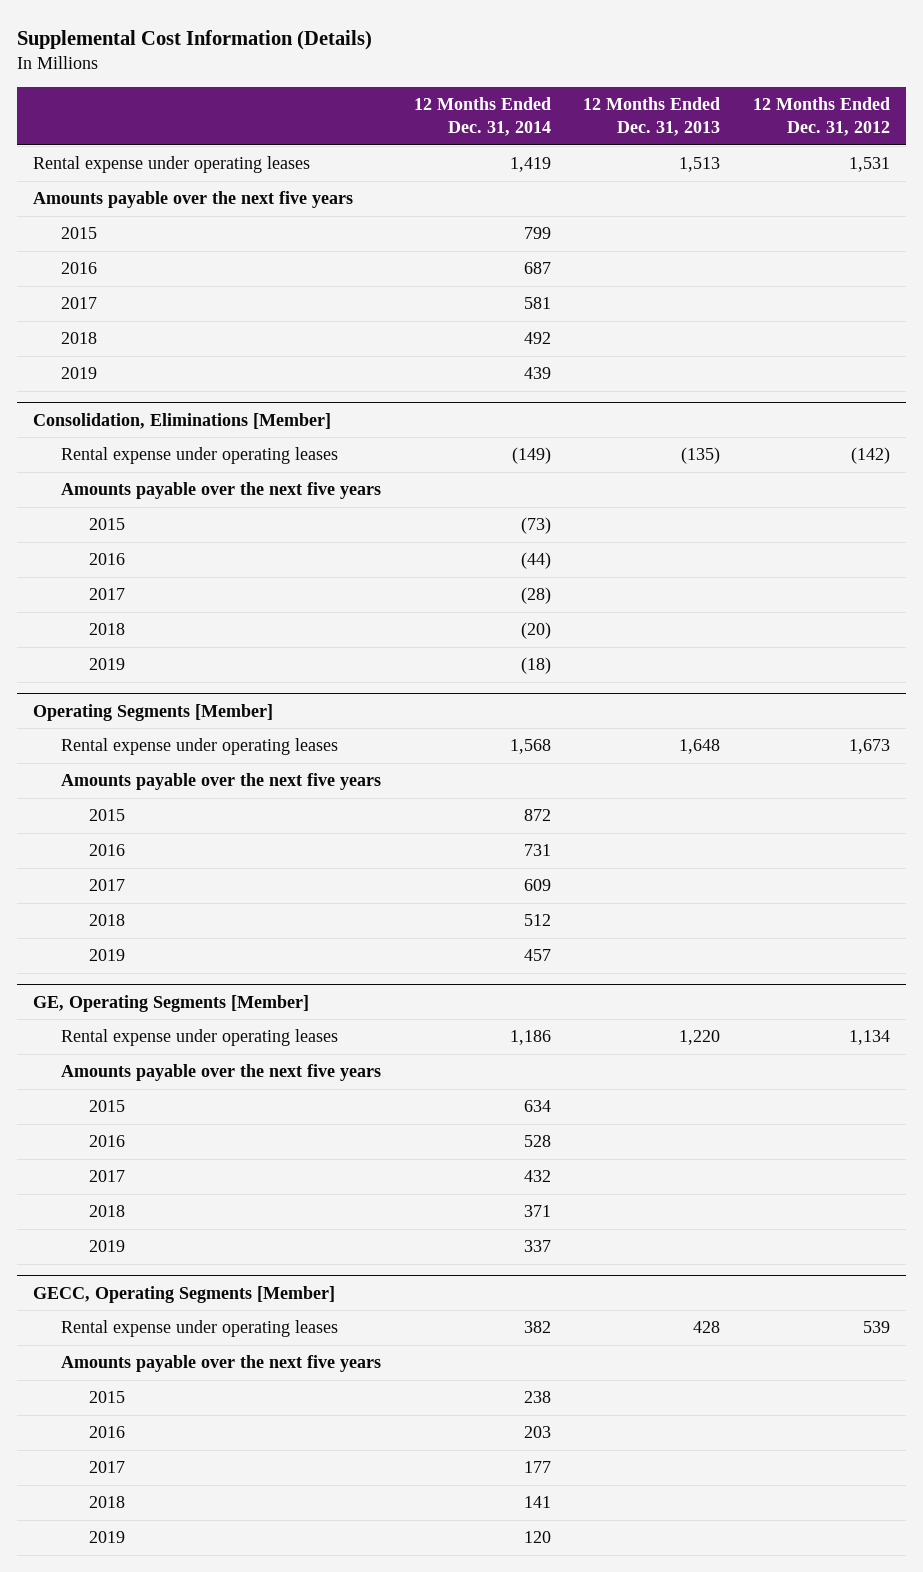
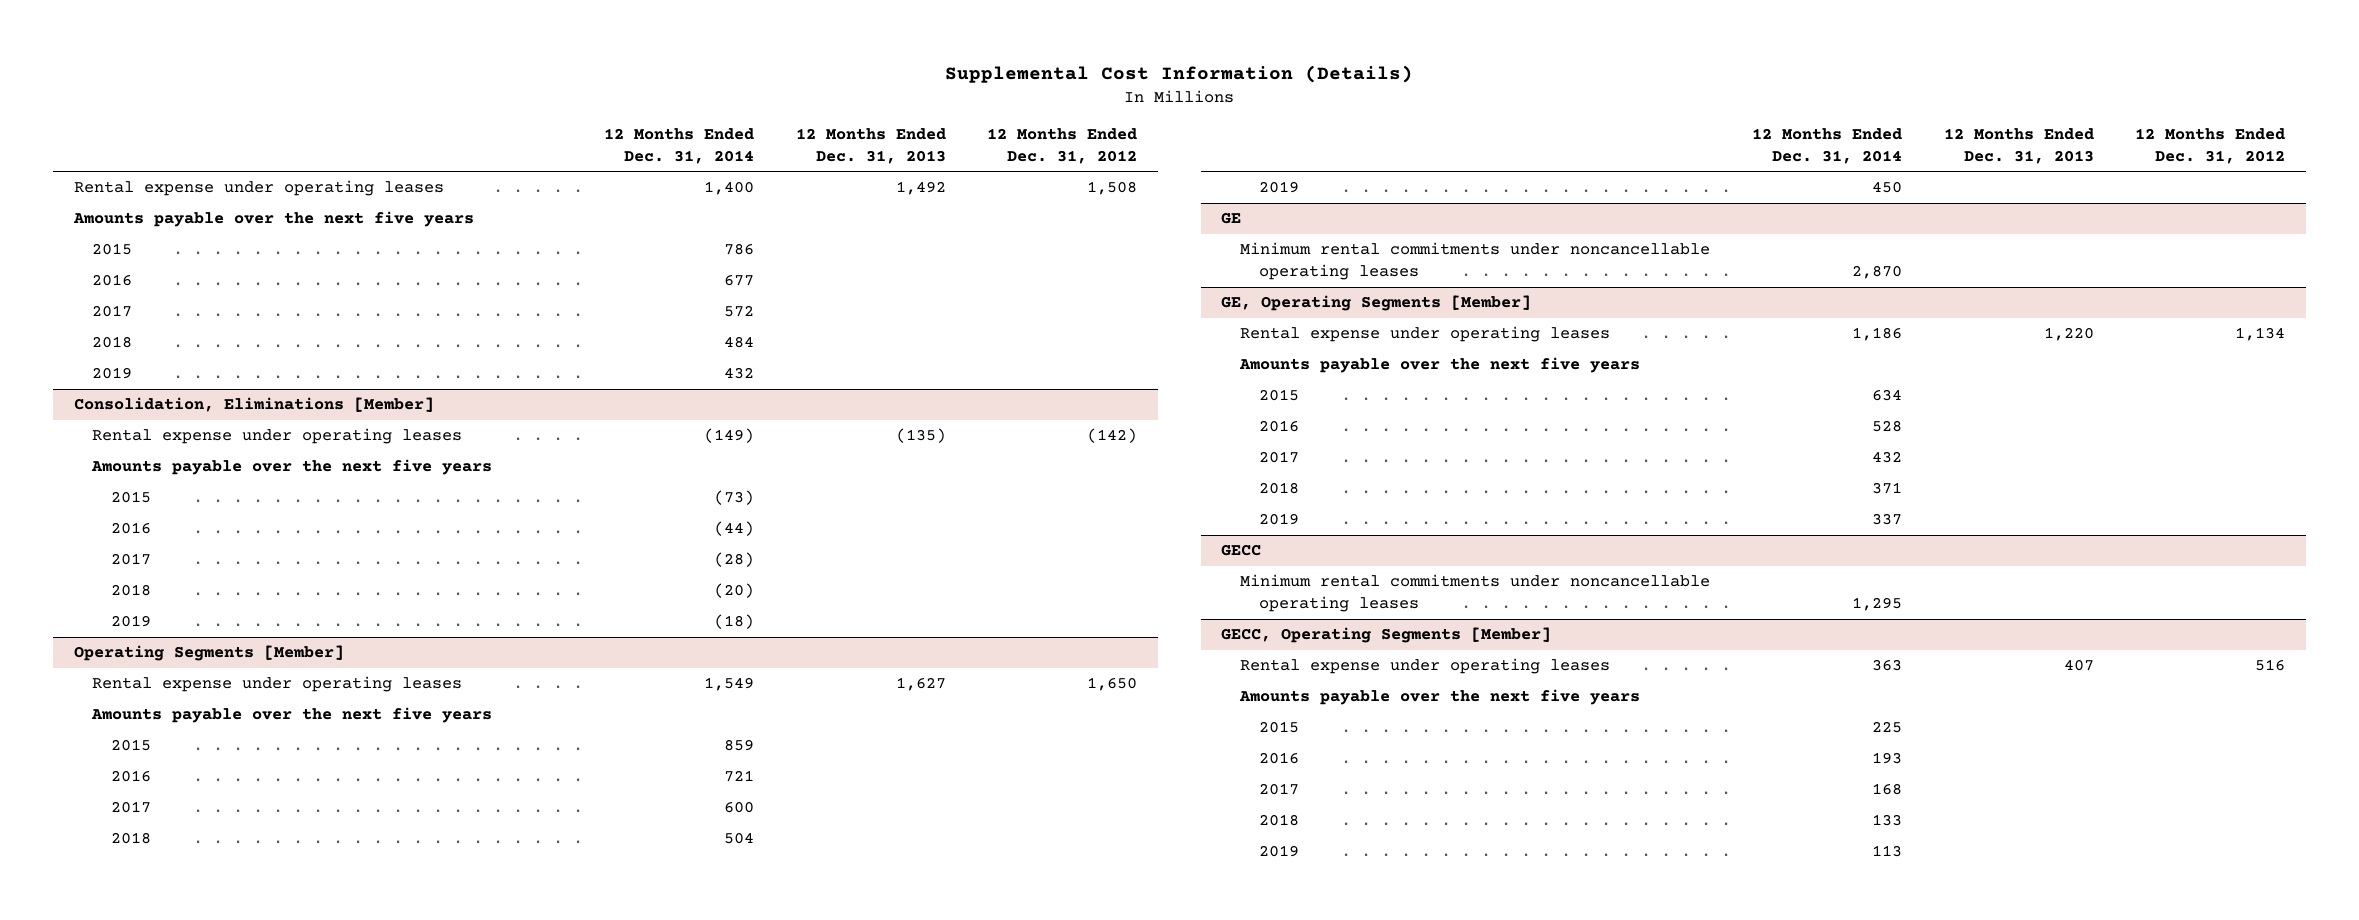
[509,157,551,173] 1,419 -> [703,181,754,196] 1,400
[679,157,721,173] 1,513 -> [895,181,946,196] 1,492
[848,157,890,173] 1,531 -> [1087,181,1138,196] 1,508
[523,227,551,240] 799 -> [723,243,754,256] 786
[523,262,551,275] 687 -> [723,274,754,287] 677
[523,297,551,310] 581 -> [723,305,754,318] 572
[523,332,551,345] 492 -> [723,336,754,349] 484
[523,367,551,380] 439 -> [723,367,754,380] 432
[509,739,551,755] 1,568 -> [703,677,754,692] 1,549
[679,739,721,755] 1,648 -> [895,677,946,692] 1,627
[848,739,890,755] 1,673 -> [1087,677,1138,692] 1,650
[523,809,551,822] 872 -> [723,739,754,752] 859
[523,844,551,857] 731 -> [723,770,754,783] 721
[523,879,551,892] 609 -> [723,801,754,814] 600
[523,914,551,927] 512 -> [723,832,754,845] 504
[523,949,551,962] 457 -> [1871,181,1902,194] 450
none -> [1221,212,1242,225] GE
none -> [1240,242,1711,281] Minimum rental commitments under noncancellable operating leases
none -> [1221,544,1262,557] GECC
none -> [1240,574,1711,613] Minimum rental commitments under noncancellable operating leases
[523,1321,551,1334] 382 -> [1871,659,1902,672] 363
[693,1321,721,1334] 428 -> [2063,659,2094,672] 407
[862,1321,890,1334] 539 -> [2255,659,2286,672] 516
[523,1391,551,1404] 238 -> [1871,721,1902,734] 225
[523,1426,551,1439] 203 -> [1871,752,1902,765] 193
[523,1461,551,1474] 177 -> [1871,783,1902,796] 168
[523,1496,551,1509] 141 -> [1871,814,1902,827] 133
[523,1531,551,1544] 120 -> [1871,845,1902,858] 113

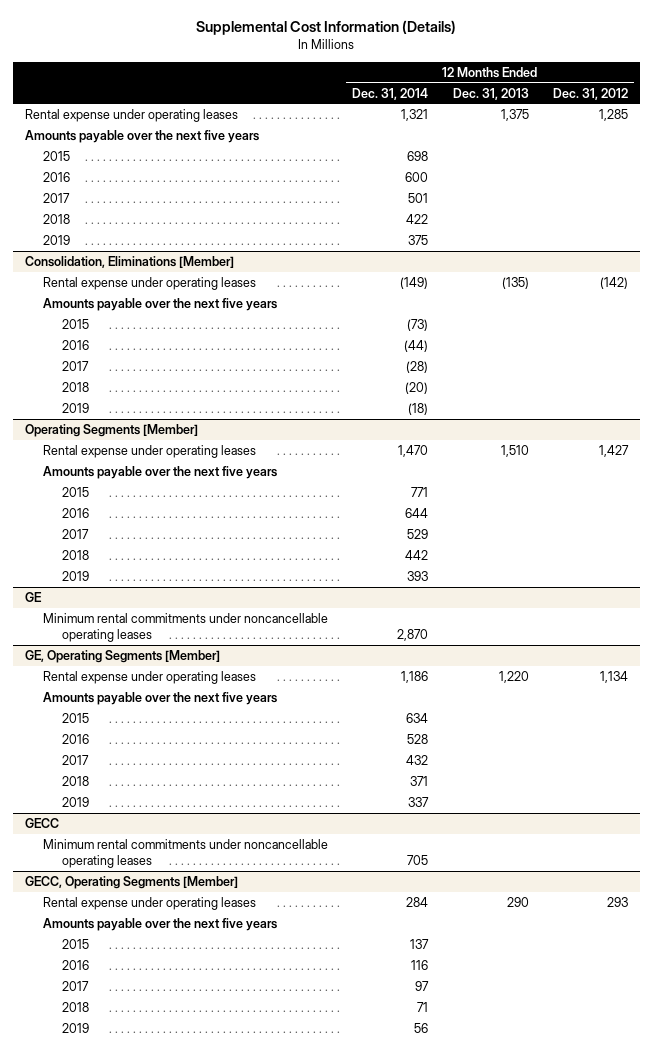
[703,181,754,196] 1,400 -> [401,108,429,121] 1,321
[895,181,946,196] 1,492 -> [500,108,529,121] 1,375
[1087,181,1138,196] 1,508 -> [598,108,628,121] 1,285
[723,243,754,256] 786 -> [407,150,429,161] 698
[723,274,754,287] 677 -> [405,171,429,182] 600
[723,305,754,318] 572 -> [408,192,429,203] 501
[723,336,754,349] 484 -> [406,213,429,224] 422
[723,367,754,380] 432 -> [408,234,429,245] 375
[703,677,754,692] 1,549 -> [398,444,429,457] 1,470
[895,677,946,692] 1,627 -> [500,444,529,457] 1,510
[1087,677,1138,692] 1,650 -> [598,444,629,457] 1,427
[723,739,754,752] 859 -> [411,486,429,497] 771
[723,770,754,783] 721 -> [405,507,429,518] 644
[723,801,754,814] 600 -> [407,528,429,539] 529
[723,832,754,845] 504 -> [405,549,429,560] 442
[1871,181,1902,194] 450 -> [407,570,429,581] 393
[1851,597,1902,612] 1,295 -> [407,855,429,866] 705
[1871,659,1902,672] 363 -> [406,896,429,907] 284
[2063,659,2094,672] 407 -> [506,896,529,907] 290
[2255,659,2286,672] 516 -> [606,896,628,907] 293
[1871,721,1902,734] 225 -> [410,938,430,949] 137
[1871,752,1902,765] 193 -> [411,959,429,970] 116
[1871,783,1902,796] 168 -> [415,980,430,991] 97
[1871,814,1902,827] 133 -> [417,1001,429,1012] 71
[1871,845,1902,858] 113 -> [414,1022,429,1033] 56

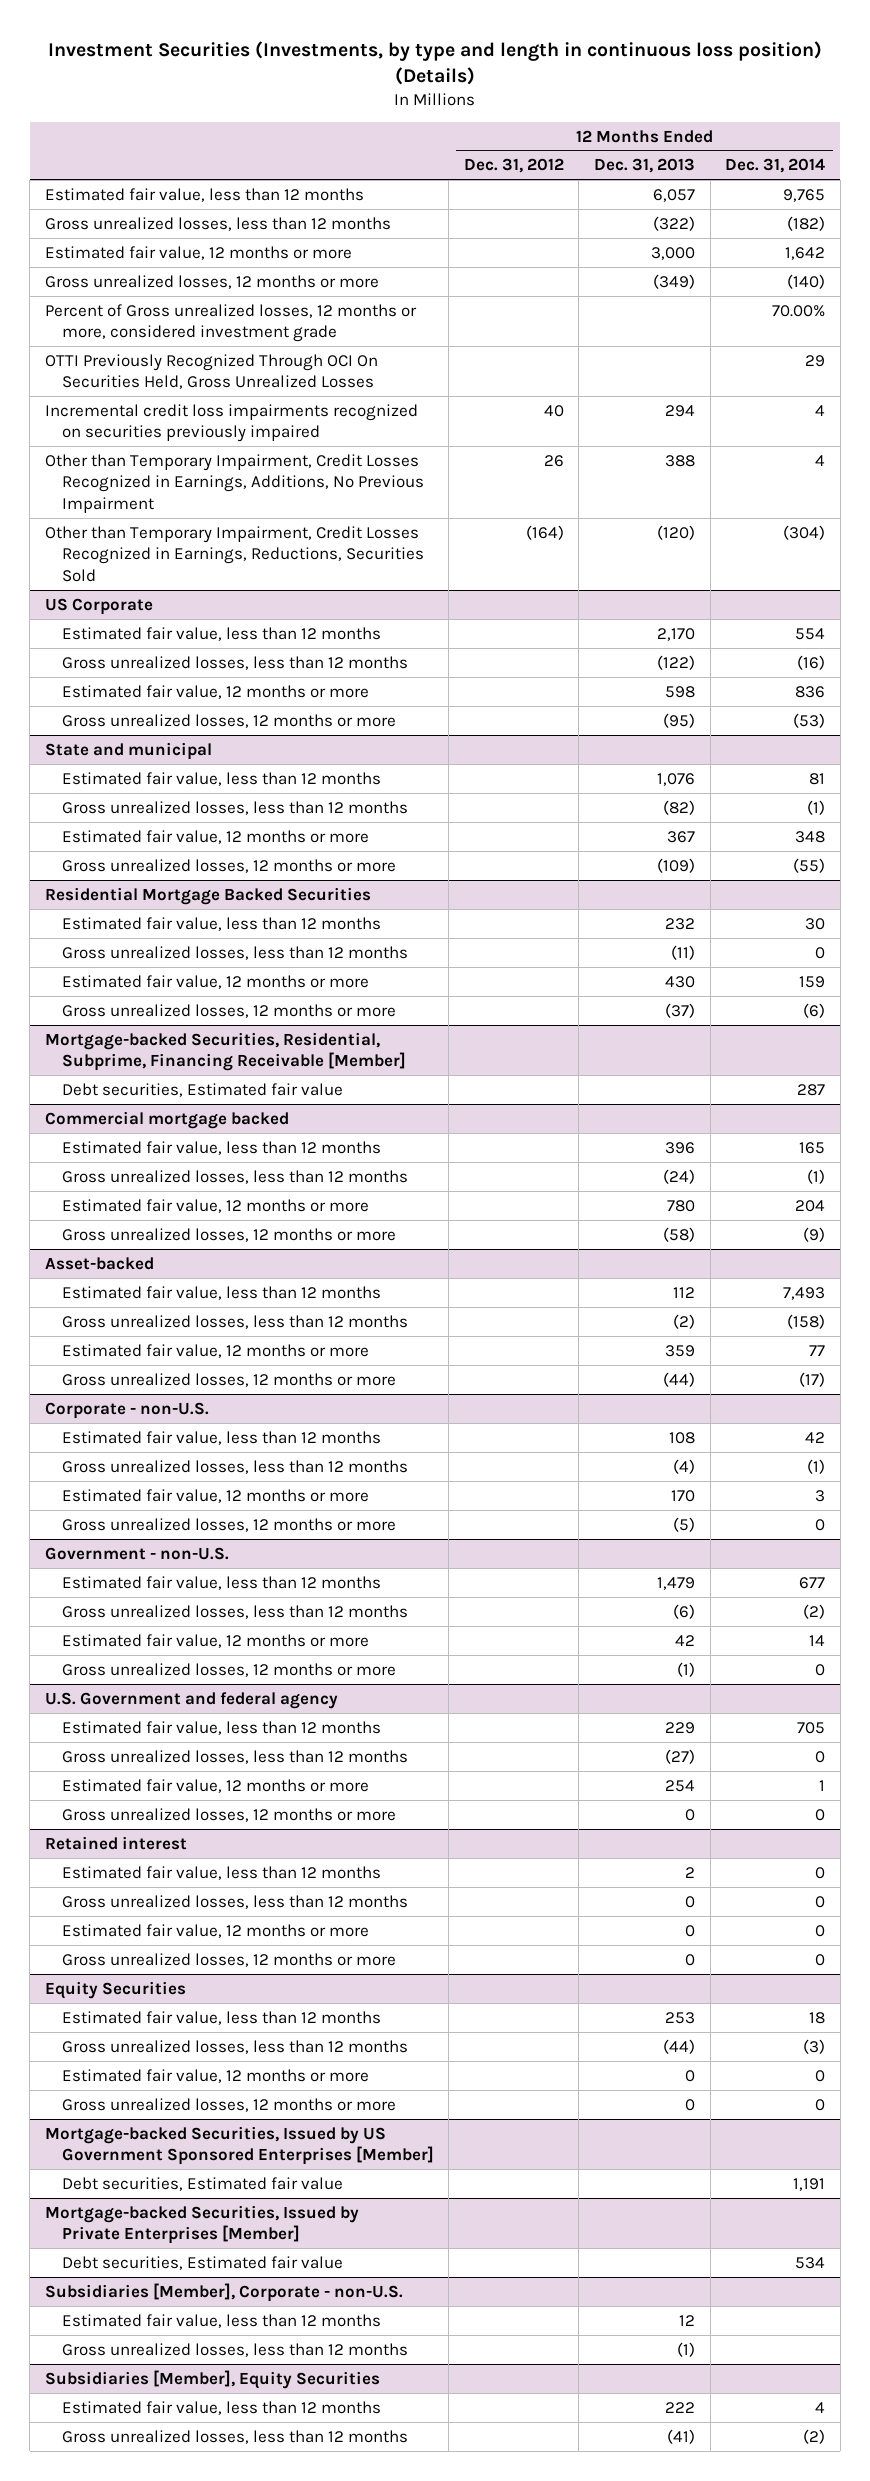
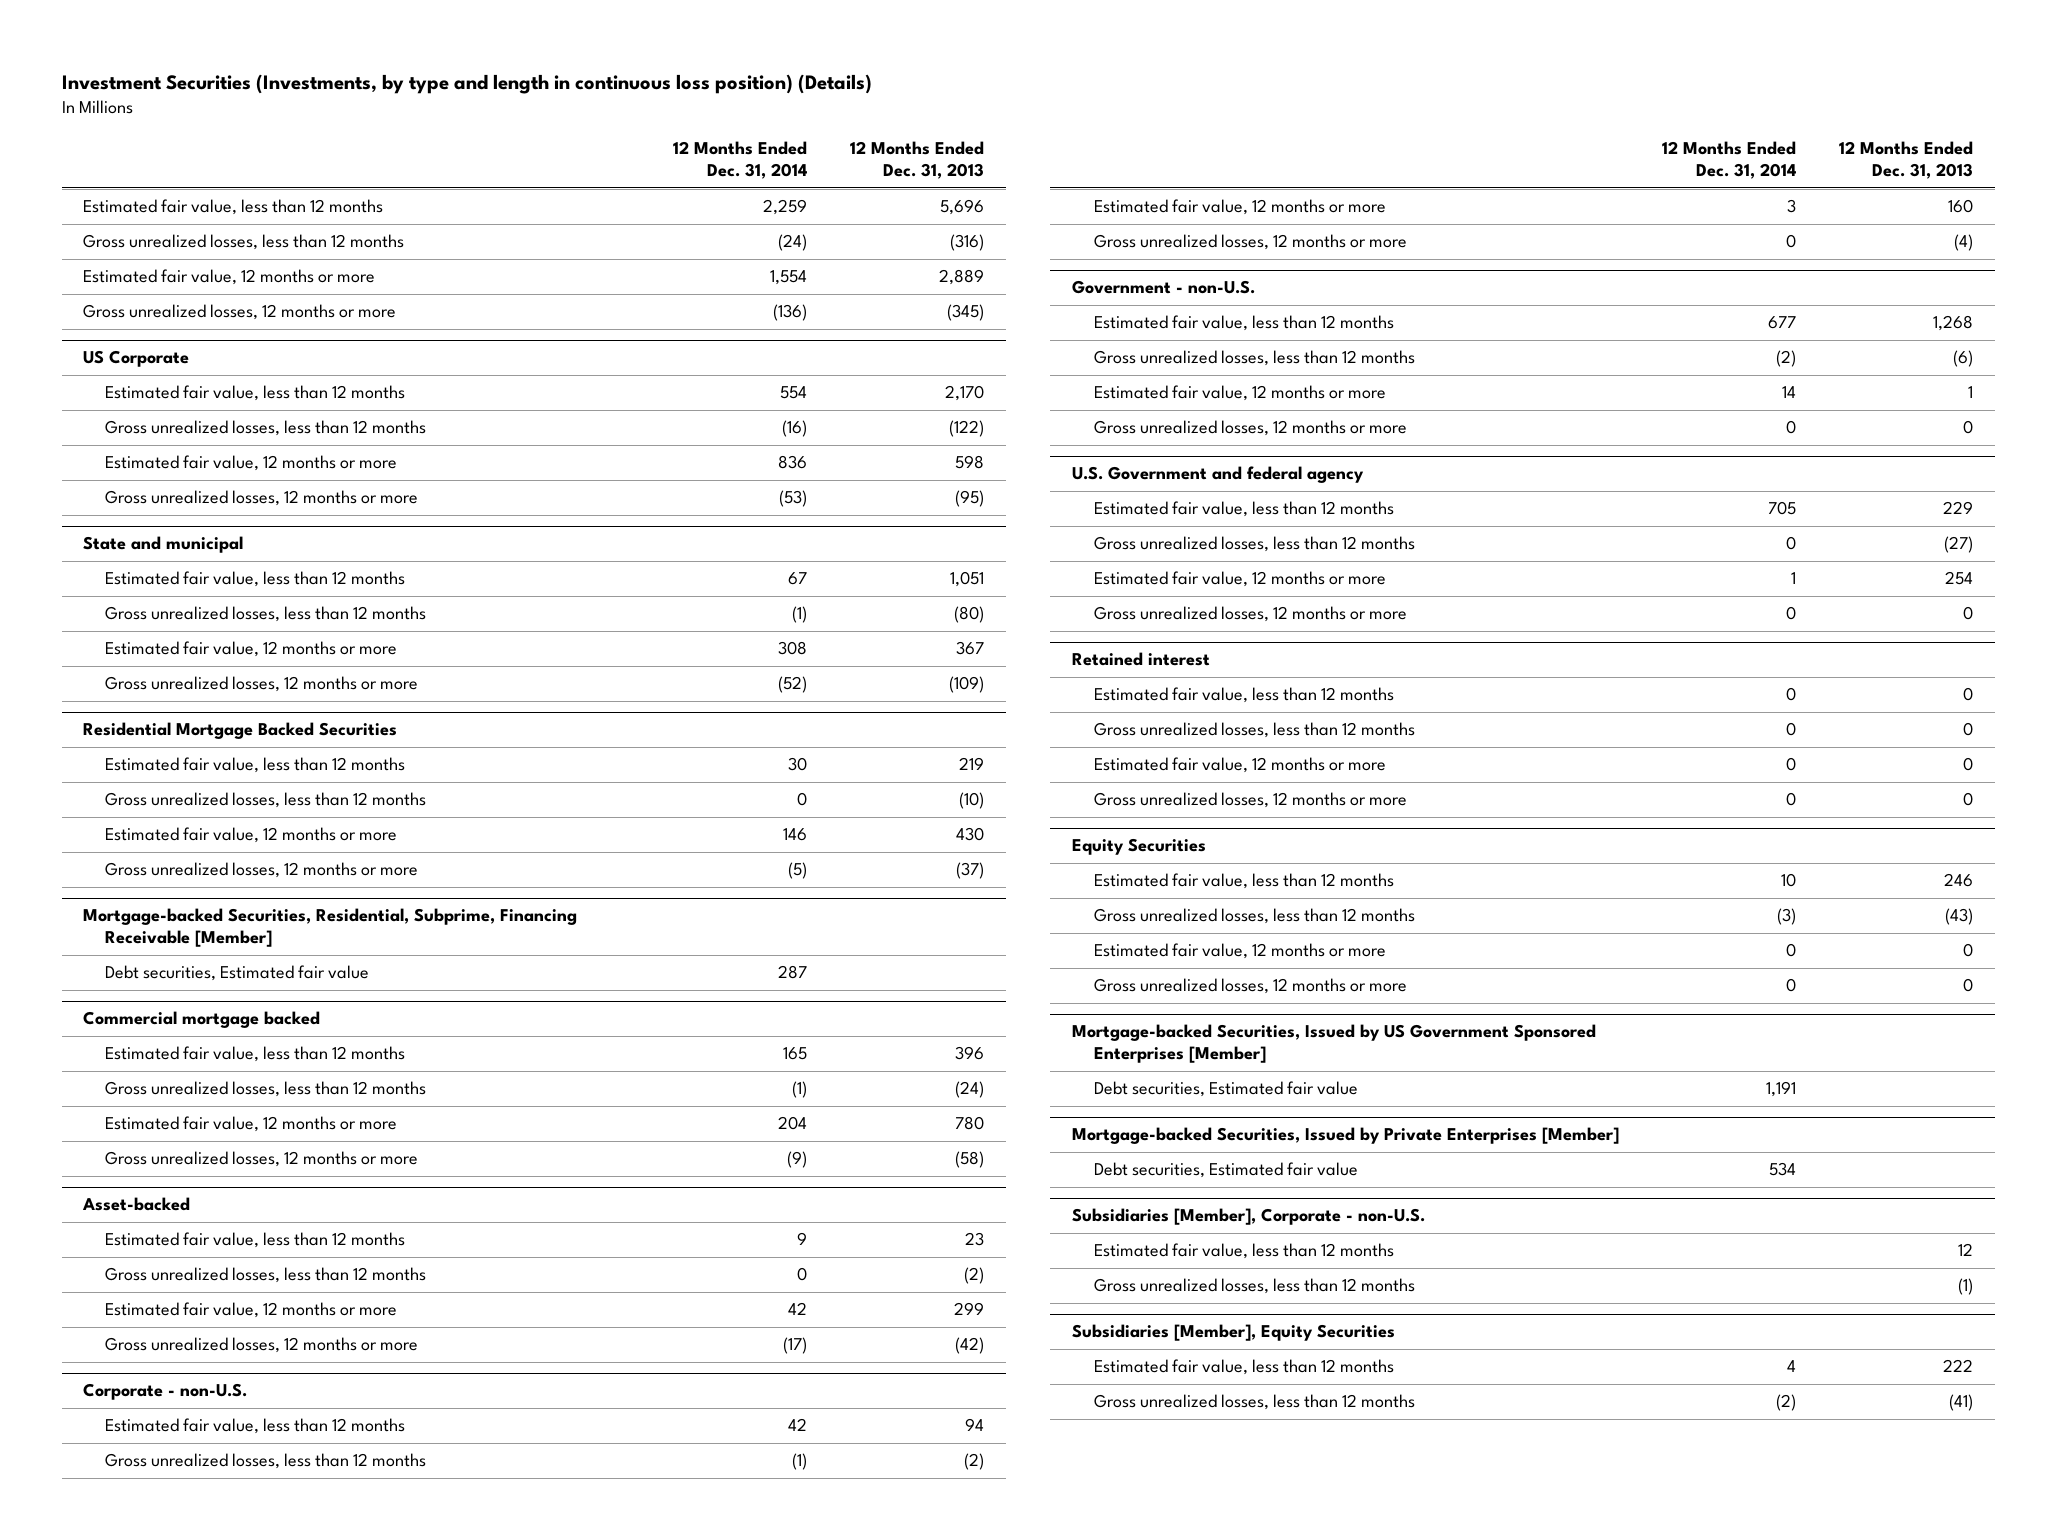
[463,158,564,174] Dec. 31, 2012 -> none
[44,303,417,343] Percent of Gross unrealized losses, 12 months or more, considered investment grade -> none
[44,353,378,390] OTTI Previously Recognized Through OCI On Securities Held, Gross Unrealized Losses -> none
[44,403,418,443] Incremental credit loss impairments recognized on securities previously impaired -> none
[44,453,424,514] Other than Temporary Impairment, Credit Losses Recognized in Earnings, Additions, No Previous Impairment -> none
[44,525,424,583] Other than Temporary Impairment, Credit Losses Recognized in Earnings, Reductions, Securities Sold -> none
[653,188,696,202] 6,057 -> [940,199,985,216] 5,696
[783,188,826,202] 9,765 -> [763,199,808,216] 2,259
[653,215,696,231] (322) -> [950,234,985,252] (316)
[787,215,826,231] (182) -> [778,234,808,252] (24)
[651,246,696,260] 3,000 -> [939,269,985,286] 2,889
[785,246,826,260] 1,642 -> [770,270,808,286] 1,554
[653,273,696,289] (349) -> [947,304,985,322] (345)
[787,273,826,289] (140) -> [773,304,808,322] (136)
[657,772,696,786] 1,076 -> [950,571,985,588] 1,051
[809,772,826,785] 81 -> [788,572,808,586] 67
[663,799,696,815] (82) -> [954,606,985,624] (80)
[795,830,826,843] 348 -> [778,641,808,656] 308
[793,857,826,873] (55) -> [778,676,808,694] (52)
[665,917,696,930] 232 -> [959,757,985,771] 219
[671,944,696,960] (11) -> [959,792,985,810] (10)
[799,975,826,988] 159 -> [783,828,808,842] 146
[803,1002,826,1018] (6) -> [788,862,808,880] (5)
[673,1286,696,1298] 112 -> [965,1232,985,1247] 23
[783,1286,826,1300] 7,493 -> [797,1232,808,1246] 9
[787,1313,826,1329] (158) -> [797,1267,808,1282] 0
[665,1344,696,1357] 359 -> [954,1302,985,1316] 299
[809,1344,826,1356] 77 -> [788,1302,808,1316] 42
[663,1371,696,1387] (44) -> [955,1337,985,1355] (42)
[669,1431,696,1444] 108 -> [965,1418,985,1432] 94
[673,1458,696,1474] (4) -> [964,1453,985,1471] (2)
[671,1489,696,1502] 170 -> [1947,199,1973,214] 160
[673,1516,696,1532] (5) -> [1953,234,1973,252] (4)
[657,1576,696,1590] 1,479 -> [1932,315,1973,332] 1,268
[675,1634,696,1646] 42 -> [1967,386,1973,399] 1
[677,1661,696,1677] (1) -> [1962,420,1973,435] 0
[685,1866,696,1878] 2 -> [1962,687,1973,702] 0
[665,2011,696,2024] 253 -> [1943,873,1973,888] 246
[809,2011,826,2024] 18 -> [1780,873,1796,888] 10
[663,2038,696,2054] (44) -> [1944,908,1973,926] (43)

